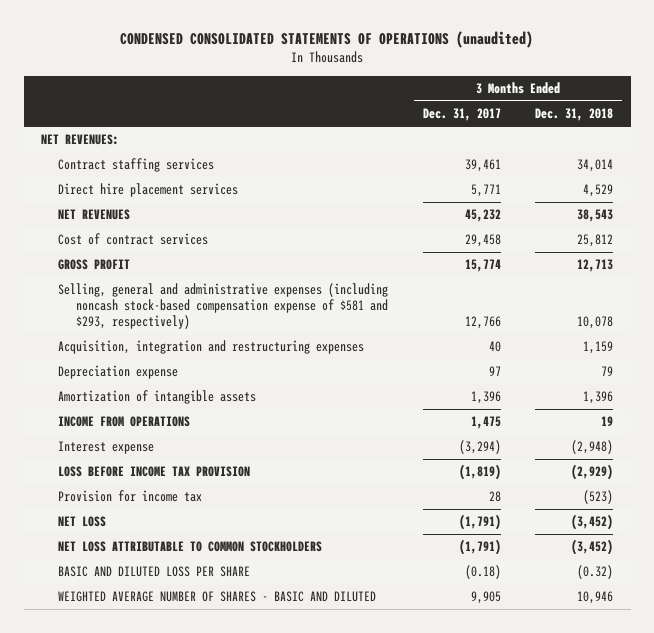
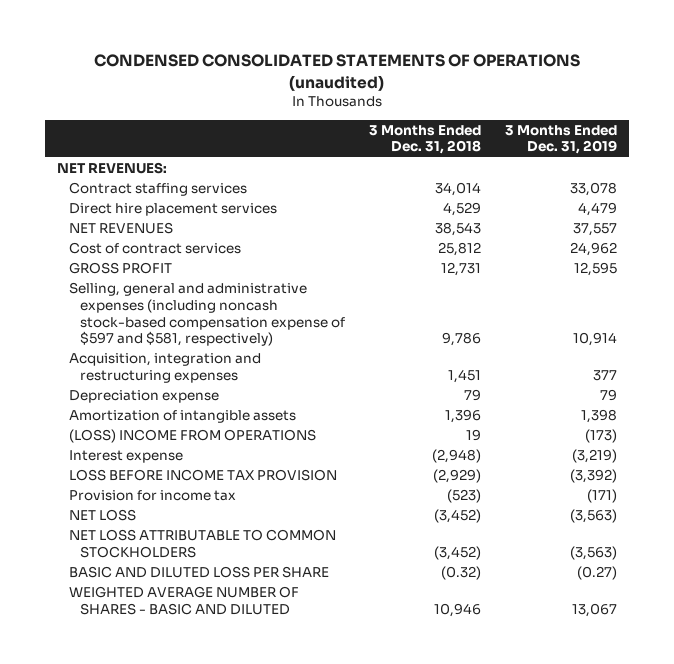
[422,108,501,122] Dec. 31, 2017 -> none
none -> [505,124,618,155] 3 Months Ended Dec. 31, 2019
[577,259,614,273] 12,713 -> [440,262,481,277] 12,731
[58,283,389,329] Selling, general and administrative expenses (including noncash stock-based compensation expense of $581 and $293, respectively) -> [68,282,345,347] Selling, general and administrative expenses (including noncash stock-based compensation expense of $597 and $581, respectively)
[577,315,614,329] 10,078 -> [441,332,481,347] 9,786
[583,341,614,355] 1,159 -> [447,368,481,383] 1,451
[58,416,191,428] INCOME FROM OPERATIONS -> [68,429,316,444] (LOSS) INCOME FROM OPERATIONS

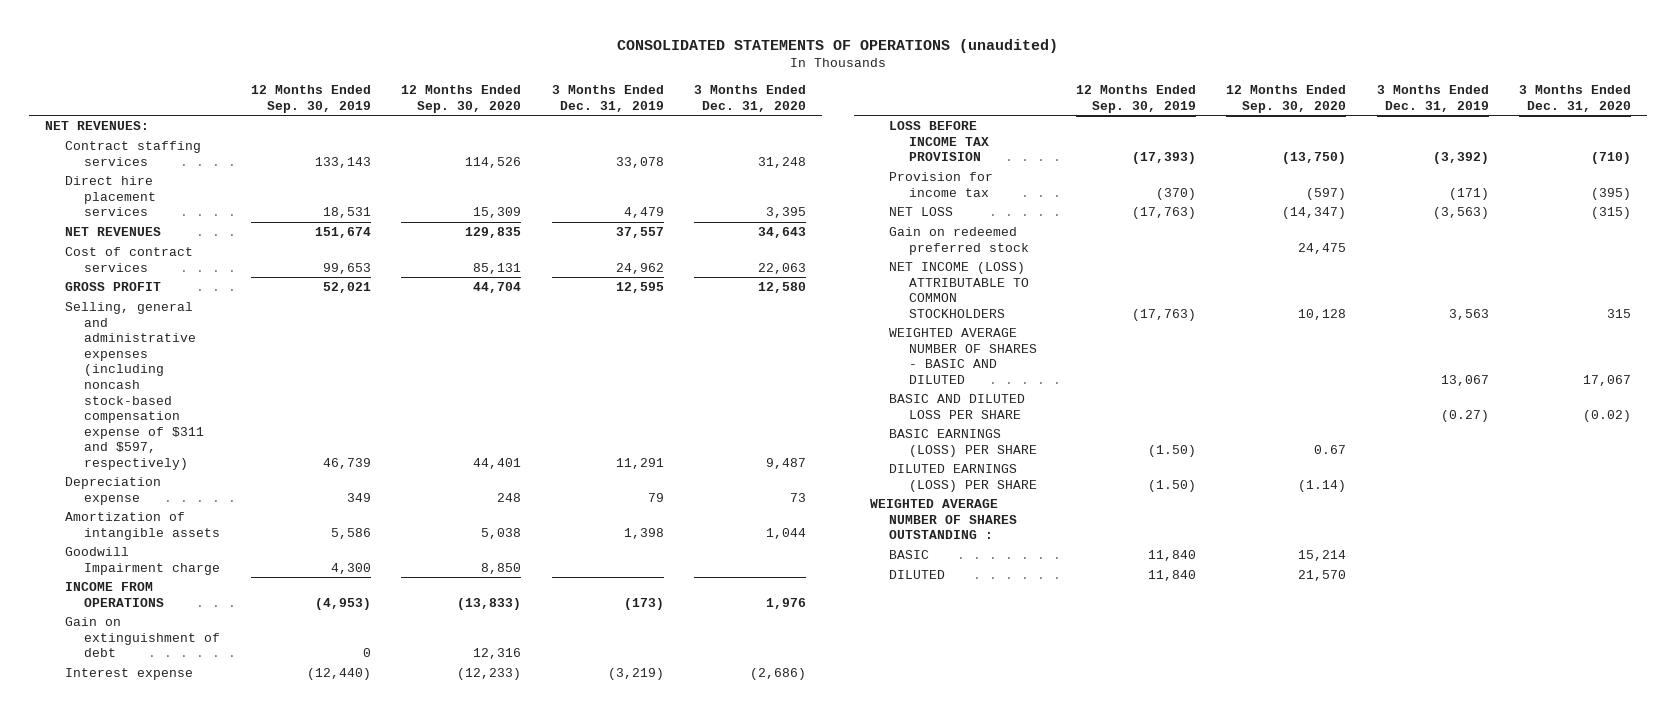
[94,54,581,91] CONDENSED CONSOLIDATED STATEMENTS OF OPERATIONS (unaudited) -> [617,38,1059,53] CONSOLIDATED STATEMENTS OF OPERATIONS (unaudited)
[368,124,481,155] 3 Months Ended Dec. 31, 2018 -> none
none -> [250,85,371,113] 12 Months Ended Sep. 30, 2019
none -> [401,85,522,113] 12 Months Ended Sep. 30, 2020
none -> [694,85,807,112] 3 Months Ended Dec. 31, 2020
[68,353,261,383] Acquisition, integration and restructuring expenses -> none
[68,282,345,347] Selling, general and administrative expenses (including noncash stock-based compensation expense of $597 and $581, respectively) -> [64,302,205,470] Selling, general and administrative expenses (including noncash stock-based compensation expense of $311 and $597, respectively)
[573,332,618,347] 10,914 -> [615,457,664,469] 11,291
none -> [64,547,221,575] Goodwill Impairment charge
[68,429,316,444] (LOSS) INCOME FROM OPERATIONS -> [64,582,165,607] INCOME FROM OPERATIONS
none -> [64,617,221,658] Gain on extinguishment of debt
none -> [889,227,1030,255] Gain on redeemed preferred stock
[68,529,336,558] NET LOSS ATTRIBUTABLE TO COMMON STOCKHOLDERS -> [889,262,1030,318] NET INCOME (LOSS) ATTRIBUTABLE TO COMMON STOCKHOLDERS
[570,545,618,560] (3,563) -> [1448,308,1489,320] 3,563
[68,566,329,579] BASIC AND DILUTED LOSS PER SHARE -> [889,394,1026,419] BASIC AND DILUTED LOSS PER SHARE
none -> [889,429,1038,457] BASIC EARNINGS (LOSS) PER SHARE
none -> [889,464,1038,492] DILUTED EARNINGS (LOSS) PER SHARE
none -> [869,499,1018,540] WEIGHTED AVERAGE NUMBER OF SHARES OUTSTANDING :
none -> [889,550,930,560] BASIC
none -> [889,570,946,580] DILUTED

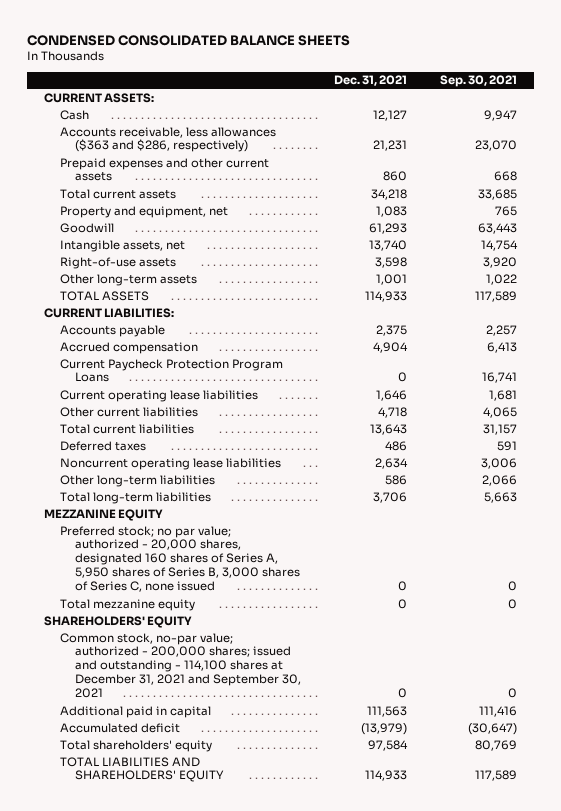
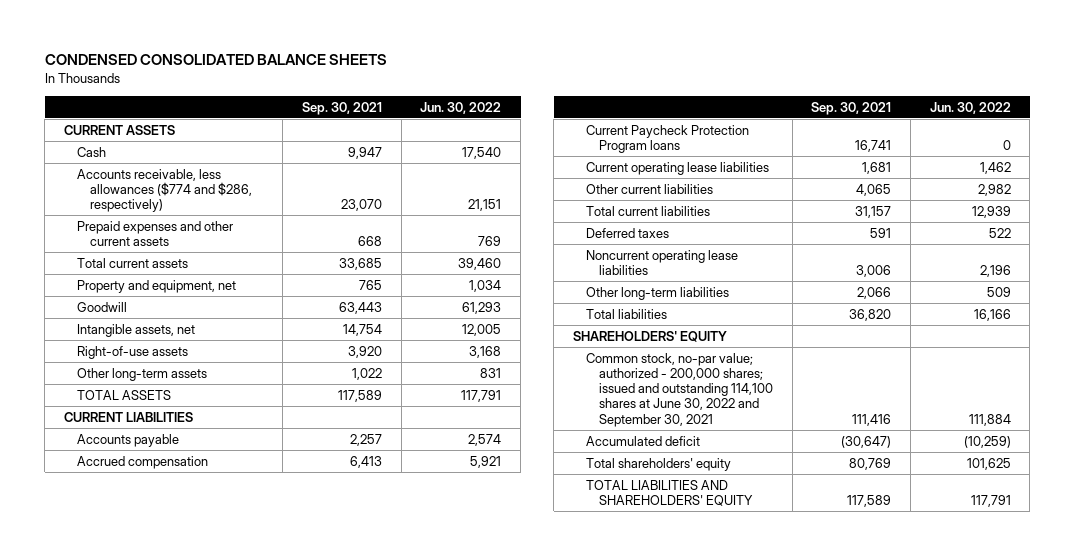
[334,75,408,87] Dec. 31, 2021 -> none
none -> [420,101,502,114] Jun. 30, 2022
[43,92,154,103] CURRENT ASSETS: -> [63,124,175,135] CURRENT ASSETS
[59,126,276,153] Accounts receivable, less allowances ($363 and $286, respectively) -> [76,168,252,213] Accounts receivable, less allowances ($774 and $286, respectively)
[43,307,174,318] CURRENT LIABILITIES: -> [63,411,193,422] CURRENT LIABILITIES
[59,358,283,383] Current Paycheck Protection Program Loans -> [585,124,749,153] Current Paycheck Protection Program loans
[43,508,163,521] MEZZANINE EQUITY -> none
[59,525,301,593] Preferred stock; no par value; authorized - 20,000 shares, designated 160 shares of Series A, 5,950 shares of Series B, 3,000 shares of Series C, none issued -> none
[59,598,195,611] Total mezzanine equity -> none
[59,491,211,504] Total long-term liabilities -> [585,308,667,319] Total liabilities
[484,491,518,503] 5,663 -> [849,308,892,321] 36,820
[59,705,211,718] Additional paid in capital -> none
[59,632,302,699] Common stock, no-par value; authorized - 200,000 shares; issued and outstanding - 114,100 shares at December 31, 2021 and September 30, 2021 -> [585,352,773,427] Common stock, no-par value; authorized - 200,000 shares; issued and outstanding 114,100 shares at June 30, 2022 and September 30, 2021
[508,688,518,699] 0 -> [852,413,892,426] 111,416

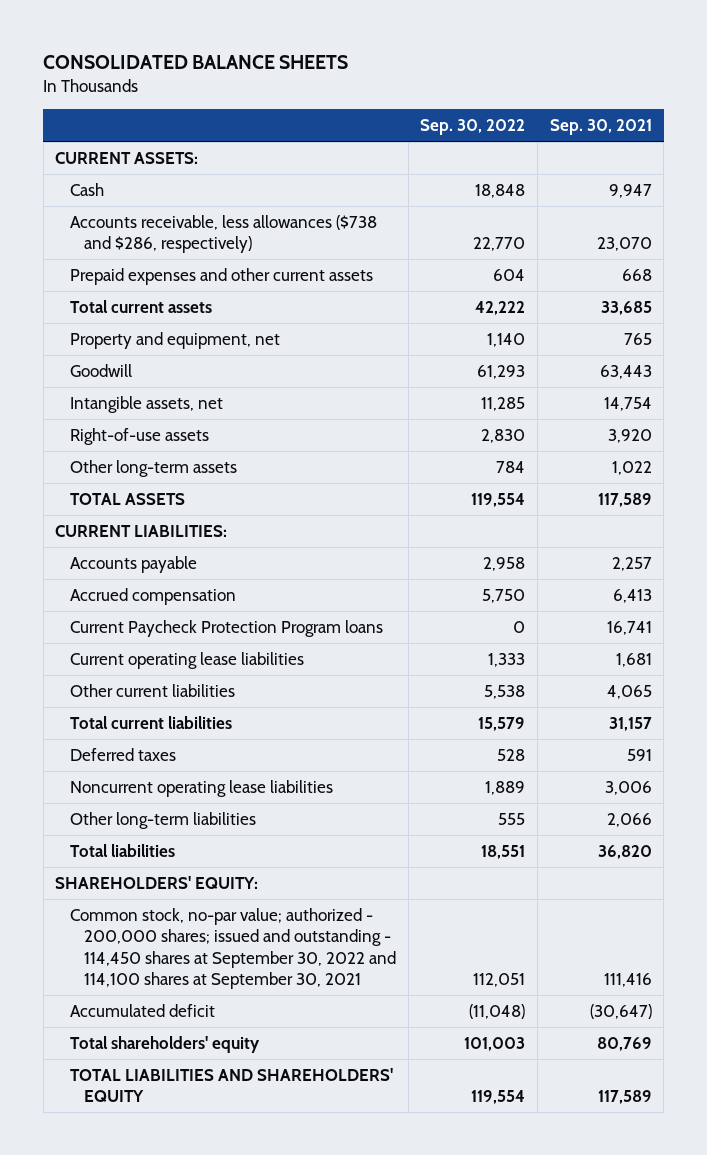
[44,54,387,66] CONDENSED CONSOLIDATED BALANCE SHEETS -> [43,55,349,70] CONSOLIDATED BALANCE SHEETS
[420,101,502,114] Jun. 30, 2022 -> none
none -> [420,119,526,136] Sep. 30, 2022
[63,124,175,135] CURRENT ASSETS -> [55,151,199,164] CURRENT ASSETS:
[76,168,252,213] Accounts receivable, less allowances ($774 and $286, respectively) -> [69,214,377,254] Accounts receivable, less allowances ($738 and $286, respectively)
[63,411,193,422] CURRENT LIABILITIES -> [55,524,228,537] CURRENT LIABILITIES:
[572,330,727,342] SHAREHOLDERS' EQUITY -> [55,875,259,889] SHAREHOLDERS' EQUITY:
[585,352,773,427] Common stock, no-par value; authorized - 200,000 shares; issued and outstanding 114,100 shares at June 30, 2022 and September 30, 2021 -> [69,907,397,989] Common stock, no-par value; authorized - 200,000 shares; issued and outstanding - 114,450 shares at September 30, 2022 and 114,100 shares at September 30, 2021

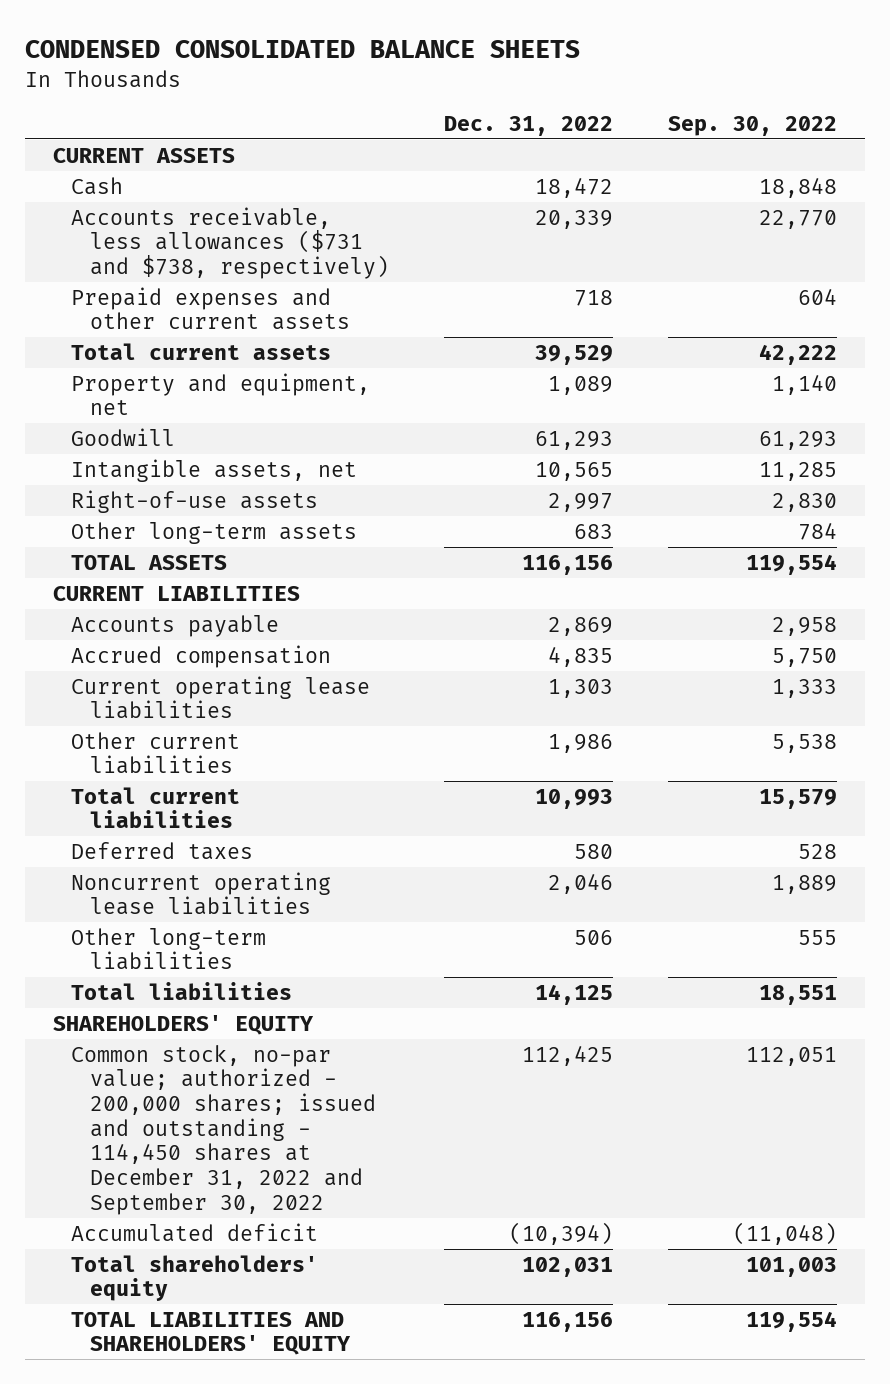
[43,55,349,70] CONSOLIDATED BALANCE SHEETS -> [24,39,580,58] CONDENSED CONSOLIDATED BALANCE SHEETS
[549,119,652,136] Sep. 30, 2021 -> none
none -> [443,115,613,136] Dec. 31, 2022
[55,151,199,164] CURRENT ASSETS: -> [52,147,235,163] CURRENT ASSETS
[69,214,377,254] Accounts receivable, less allowances ($738 and $286, respectively) -> [71,206,389,280] Accounts receivable, less allowances ($731 and $738, respectively)
[55,524,228,537] CURRENT LIABILITIES: -> [52,585,300,601] CURRENT LIABILITIES
[69,619,383,637] Current Paycheck Protection Program loans -> none
[55,875,259,889] SHAREHOLDERS' EQUITY: -> [52,1014,314,1035] SHAREHOLDERS' EQUITY
[69,907,397,989] Common stock, no-par value; authorized - 200,000 shares; issued and outstanding - 114,450 shares at September 30, 2022 and 114,100 shares at September 30, 2021 -> [71,1044,376,1215] Common stock, no-par value; authorized - 200,000 shares; issued and outstanding - 114,450 shares at December 31, 2022 and September 30, 2022

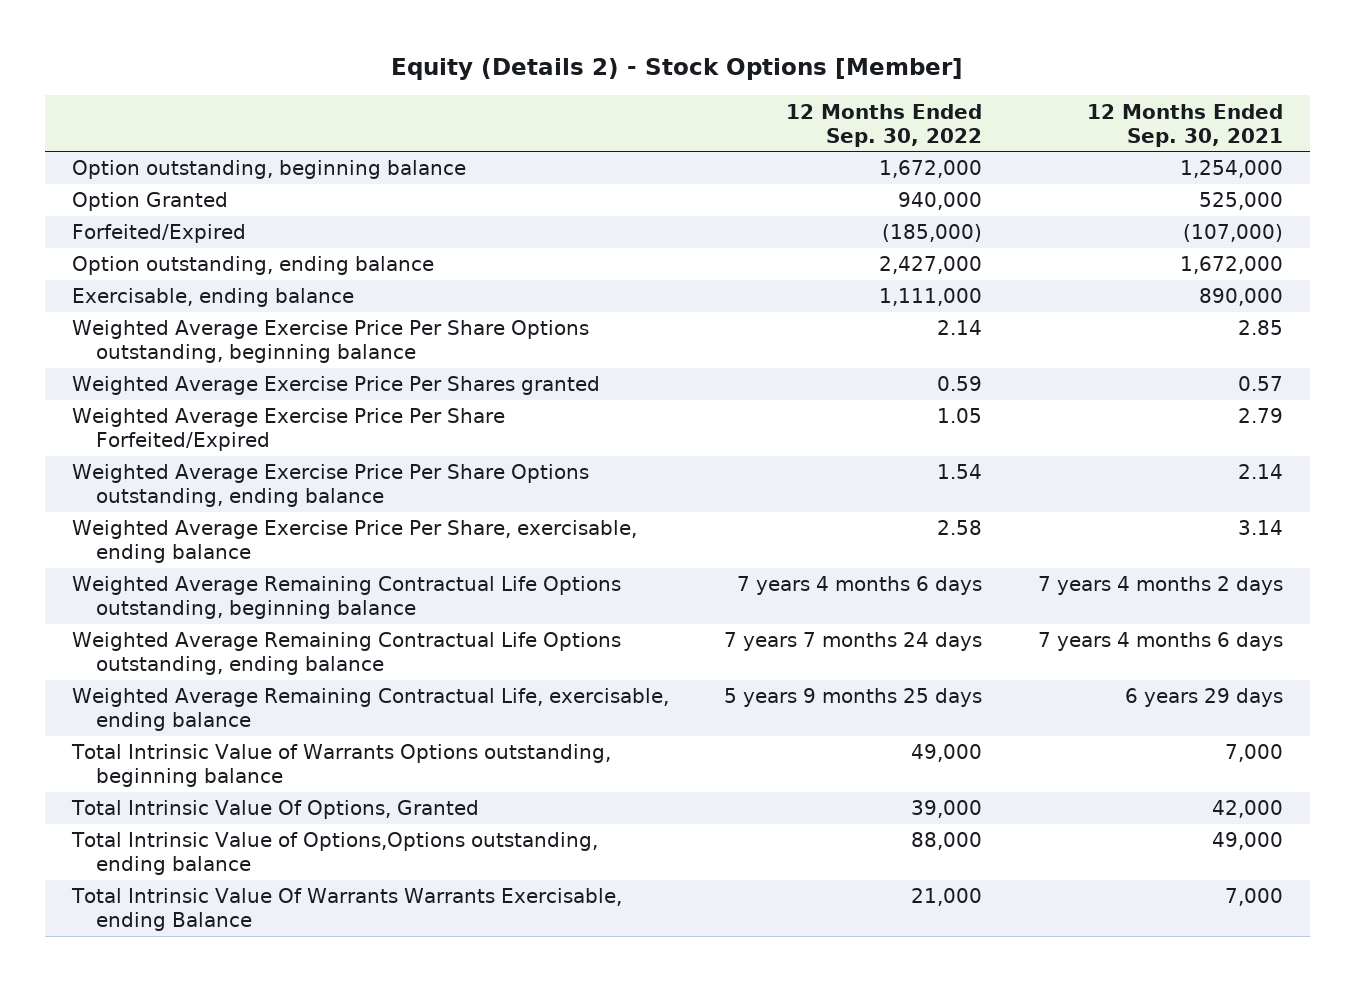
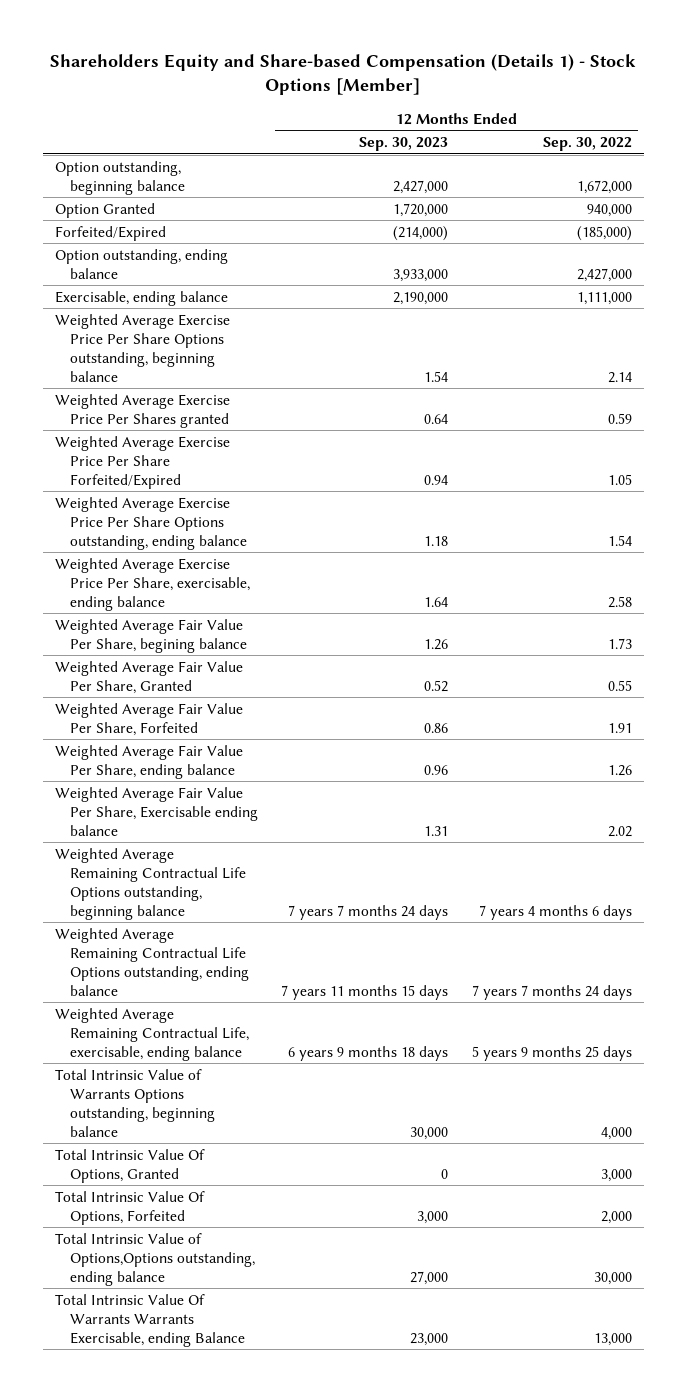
[391,58,964,81] Equity (Details 2) - Stock Options [Member] -> [50,54,637,96] Shareholders Equity and Share-based Compensation (Details 1) - Stock Options [Member]
[1086,103,1283,147] 12 Months Ended Sep. 30, 2021 -> none
none -> [359,137,449,152] Sep. 30, 2023
none -> [54,618,247,653] Weighted Average Fair Value Per Share, begining balance
none -> [54,660,243,694] Weighted Average Fair Value Per Share, Granted
none -> [54,702,243,736] Weighted Average Fair Value Per Share, Forfeited
none -> [54,744,243,779] Weighted Average Fair Value Per Share, ending balance
none -> [54,786,258,836] Weighted Average Fair Value Per Share, Exercisable ending balance
[911,744,983,763] 49,000 -> [601,1126,633,1140] 4,000
[911,800,983,819] 39,000 -> [601,1168,633,1182] 3,000
none -> [54,1190,205,1225] Total Intrinsic Value Of Options, Forfeited
[911,832,983,851] 88,000 -> [594,1271,633,1285] 30,000
[911,888,983,907] 21,000 -> [594,1332,633,1346] 13,000

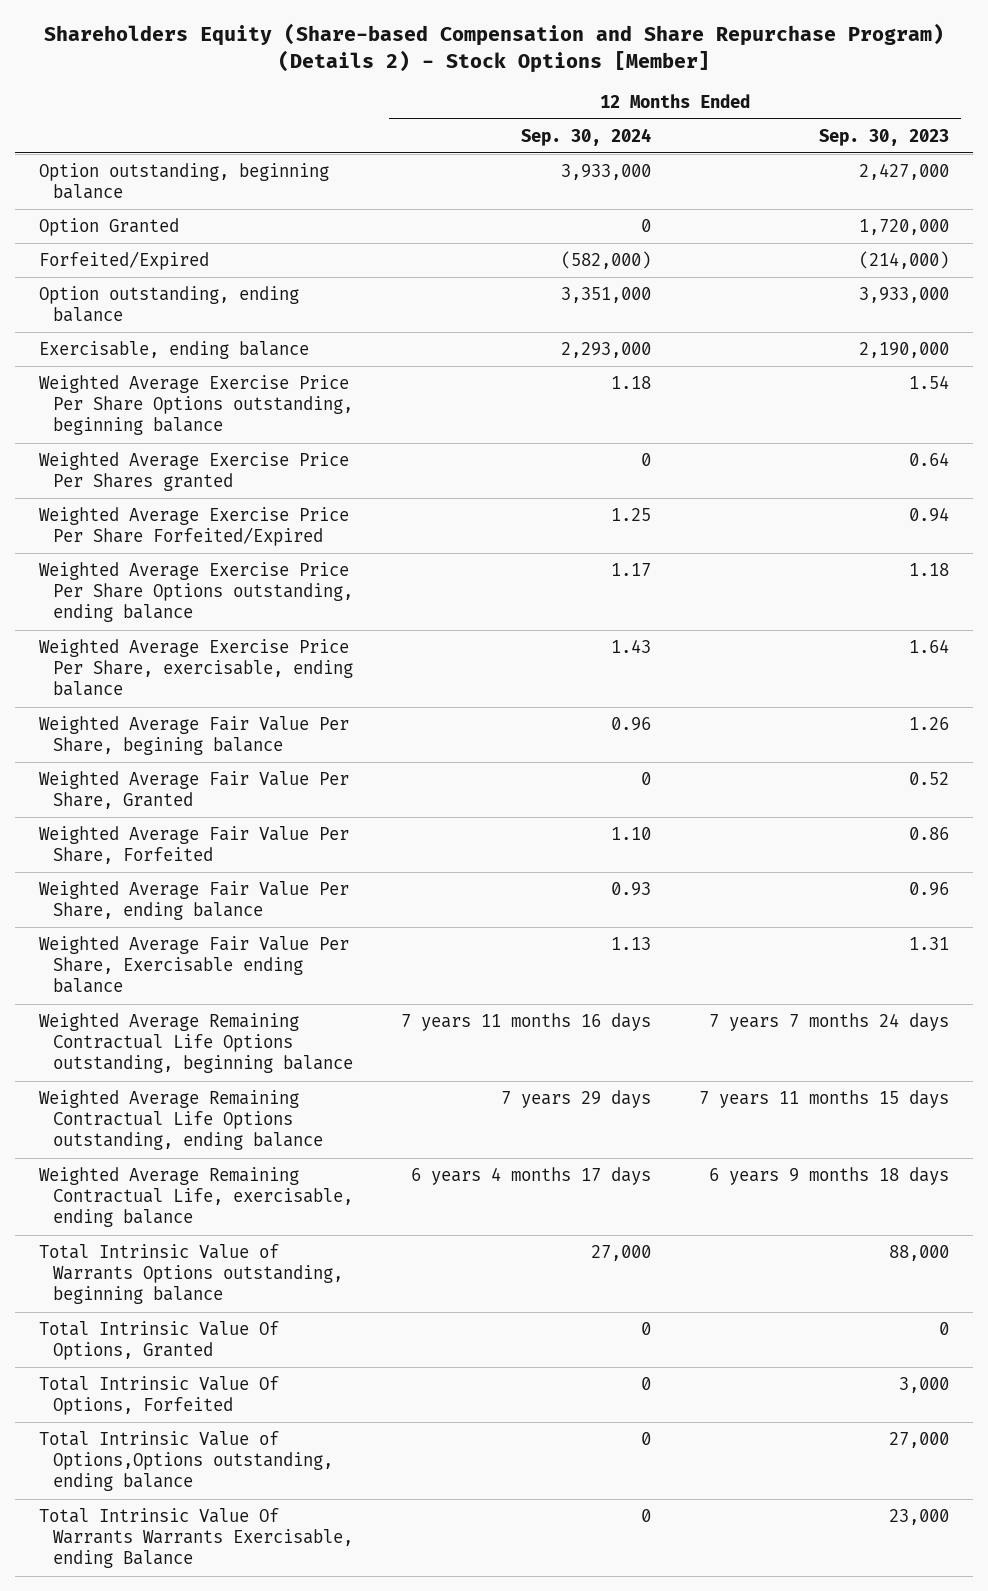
[50,54,637,96] Shareholders Equity and Share-based Compensation (Details 1) - Stock Options [Member] -> [44,23,945,73] Shareholders Equity (Share-based Compensation and Share Repurchase Program) (Details 2) - Stock Options [Member]
[543,137,633,152] Sep. 30, 2022 -> none
none -> [521,127,652,146] Sep. 30, 2024
[410,1126,449,1140] 30,000 -> [889,1244,950,1261] 88,000

